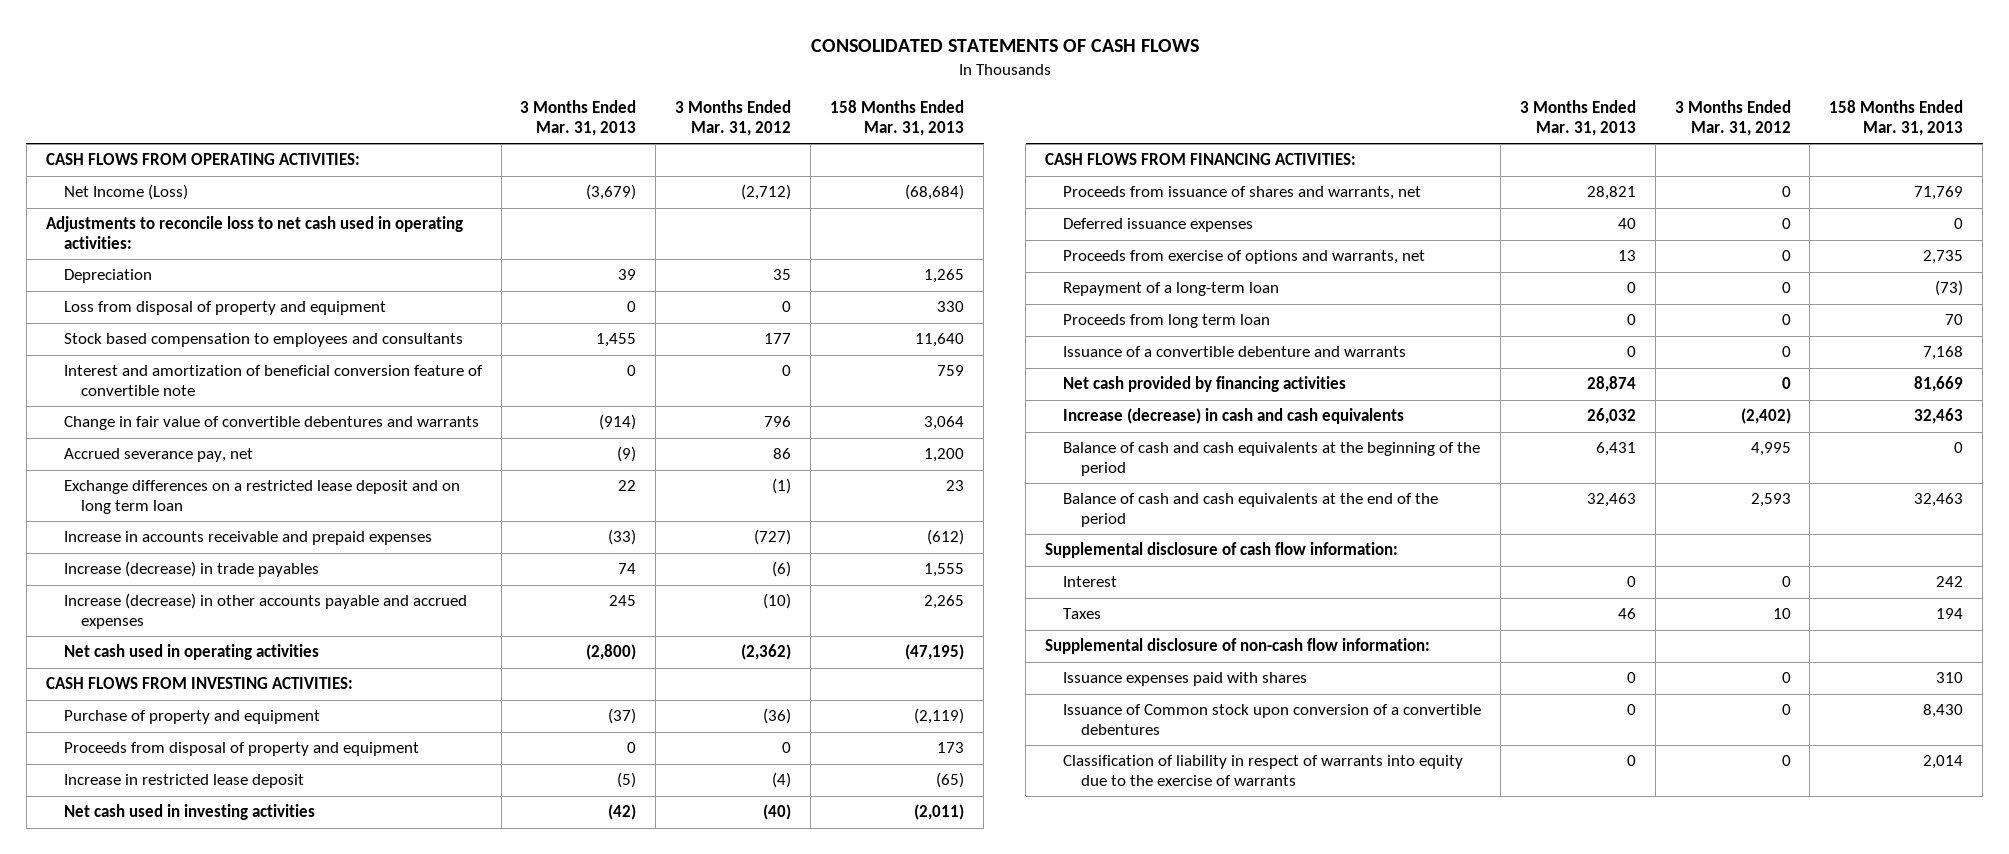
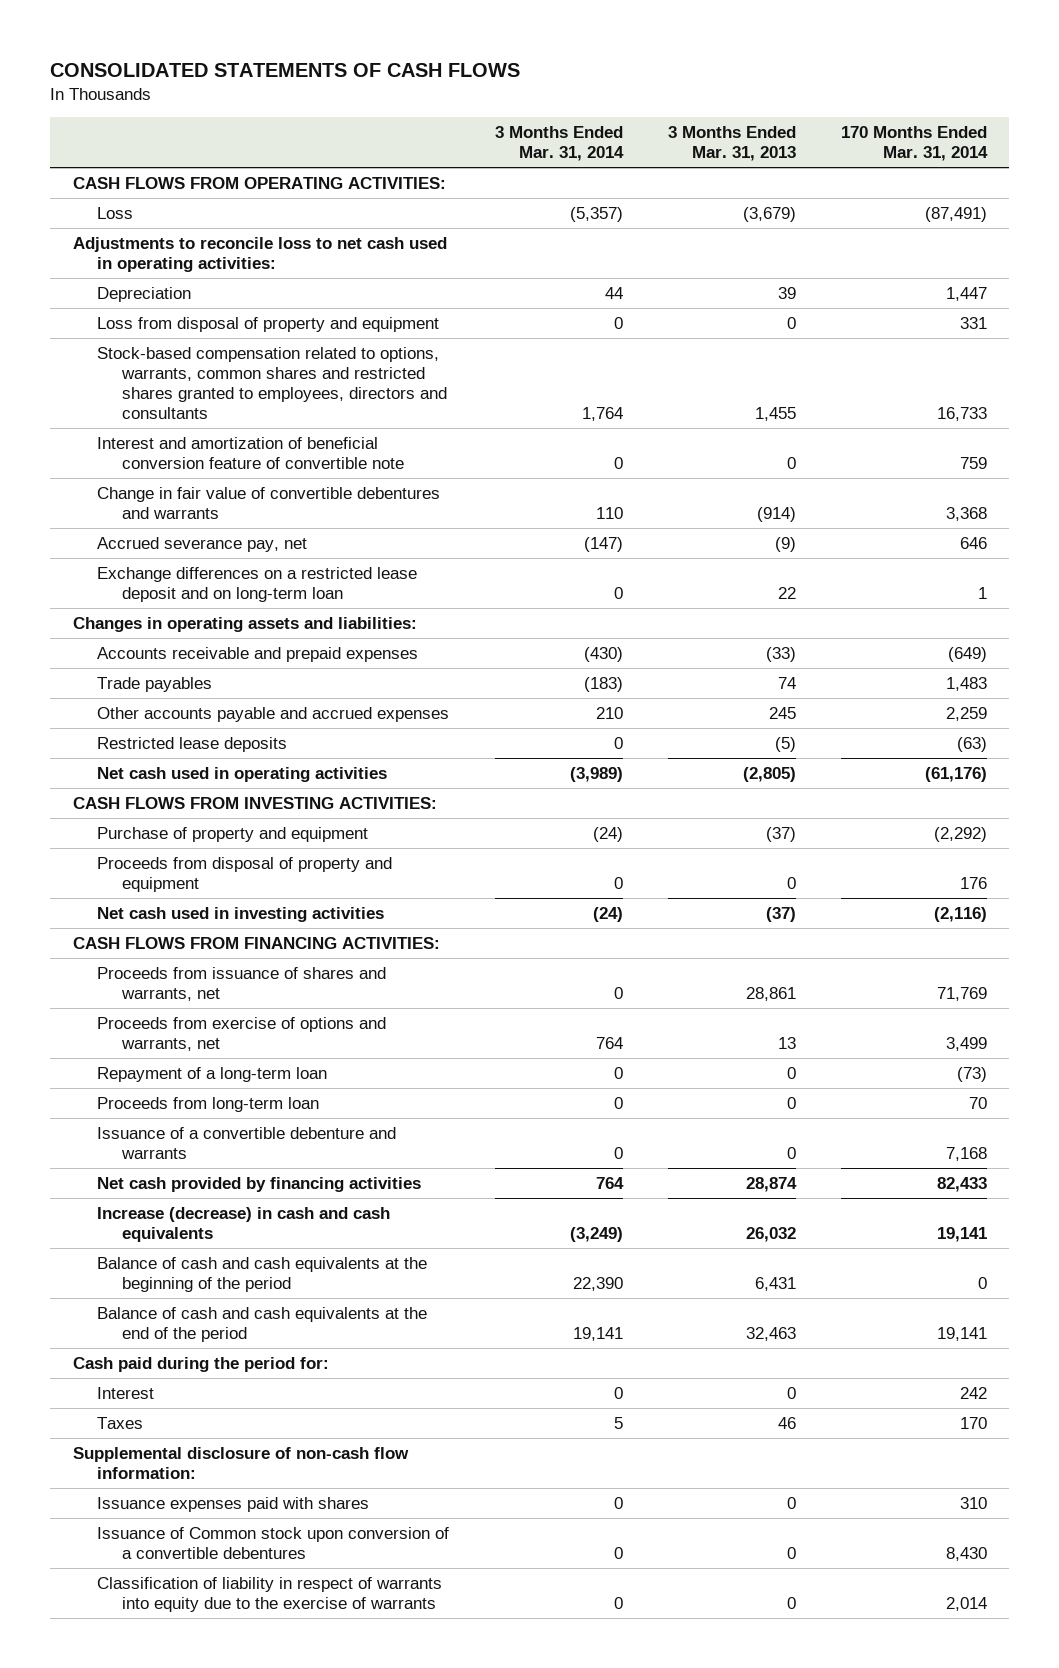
[675,100,792,136] 3 Months Ended Mar. 31, 2012 -> none
[830,100,965,136] 158 Months Ended Mar. 31, 2013 -> none
none -> [494,126,624,162] 3 Months Ended Mar. 31, 2014
none -> [840,126,988,162] 170 Months Ended Mar. 31, 2014
[63,184,188,201] Net Income (Loss) -> [97,206,134,219] Loss
[63,333,463,348] Stock based compensation to employees and consultants -> [97,346,448,420] Stock-based compensation related to options, warrants, common shares and restricted shares granted to employees, directors and consultants
[63,480,460,514] Exchange differences on a restricted lease deposit and on long term loan -> [97,566,418,602] Exchange differences on a restricted lease deposit and on long-term loan
none -> [72,616,417,632] Changes in operating assets and liabilities:
[63,531,432,546] Increase in accounts receivable and prepaid expenses -> [97,646,419,662] Accounts receivable and prepaid expenses
[63,561,319,578] Increase (decrease) in trade payables -> [97,676,213,692] Trade payables
[63,593,467,629] Increase (decrease) in other accounts payable and accrued expenses -> [97,706,450,722] Other accounts payable and accrued expenses
none -> [97,736,288,752] Restricted lease deposits
[586,644,637,661] (2,800) -> [742,766,796,782] (2,805)
[63,774,304,789] Increase in restricted lease deposit -> none
[608,804,637,821] (42) -> [765,906,796,922] (37)
[1062,218,1253,233] Deferred issuance expenses -> none
[1586,186,1636,201] 28,821 -> [745,986,796,1001] 28,861
[1062,314,1270,329] Proceeds from long term loan -> [97,1096,320,1112] Proceeds from long-term loan
[1044,542,1398,559] Supplemental disclosure of cash flow information: -> none
none -> [72,1356,329,1372] Cash paid during the period for:

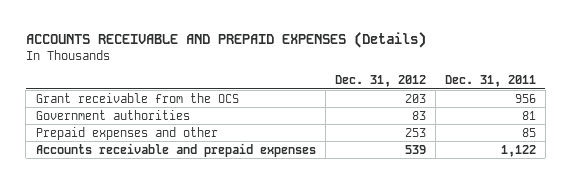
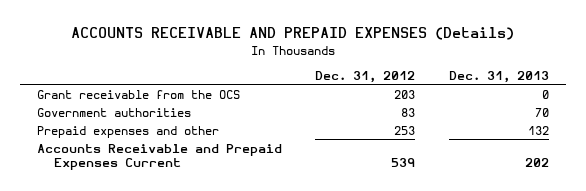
[444,75,536,88] Dec. 31, 2011 -> none
none -> [448,70,549,83] Dec. 31, 2013
[35,142,316,157] Accounts receivable and prepaid expenses -> [36,143,282,170] Accounts Receivable and Prepaid Expenses Current

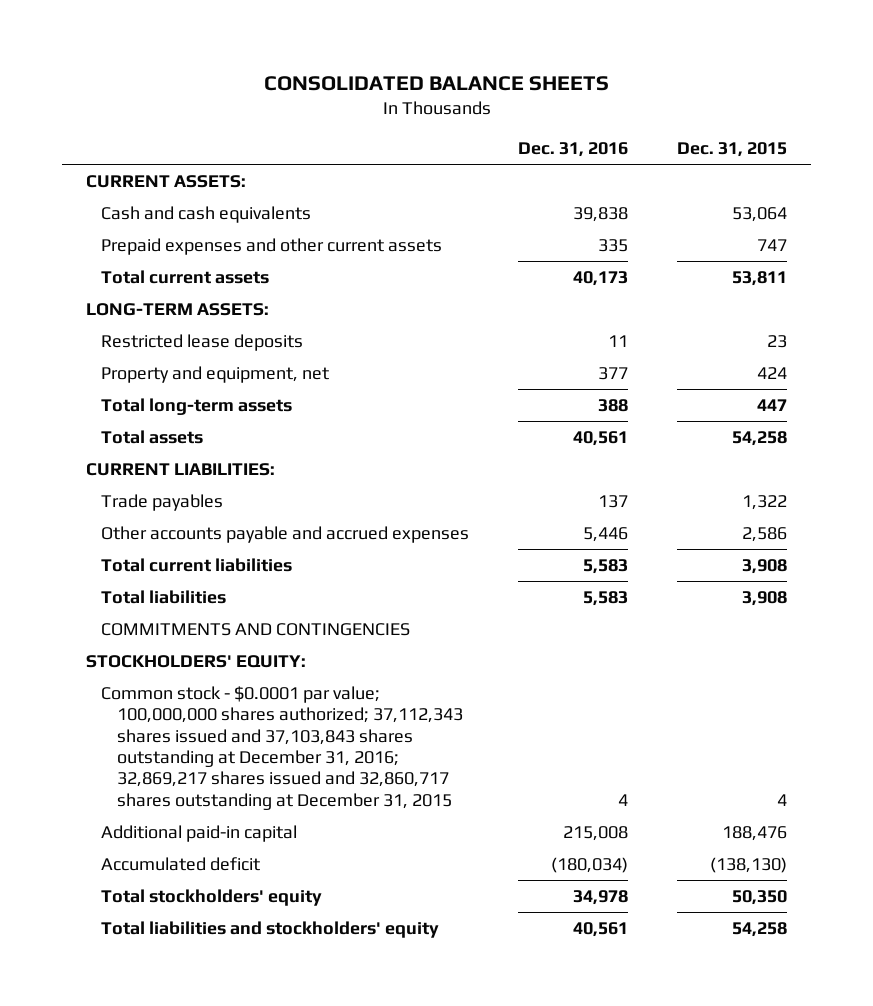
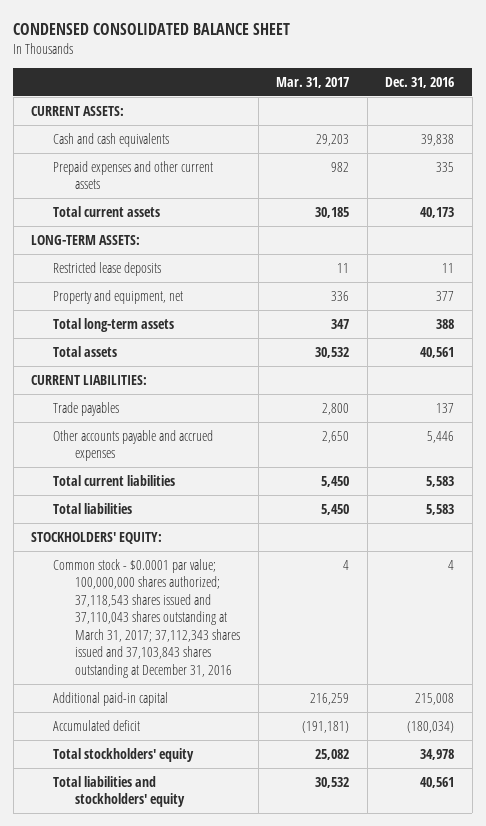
[263,75,609,91] CONSOLIDATED BALANCE SHEETS -> [13,23,291,36] CONDENSED CONSOLIDATED BALANCE SHEET
[677,142,788,158] Dec. 31, 2015 -> none
none -> [276,77,350,89] Mar. 31, 2017
[101,622,411,636] COMMITMENTS AND CONTINGENCIES -> none
[101,685,463,810] Common stock - $0.0001 par value; 100,000,000 shares authorized; 37,112,343 shares issued and 37,103,843 shares outstanding at December 31, 2016; 32,869,217 shares issued and 32,860,717 shares outstanding at December 31, 2015 -> [53,558,241,678] Common stock - $0.0001 par value; 100,000,000 shares authorized; 37,118,543 shares issued and 37,110,043 shares outstanding at March 31, 2017; 37,112,343 shares issued and 37,103,843 shares outstanding at December 31, 2016

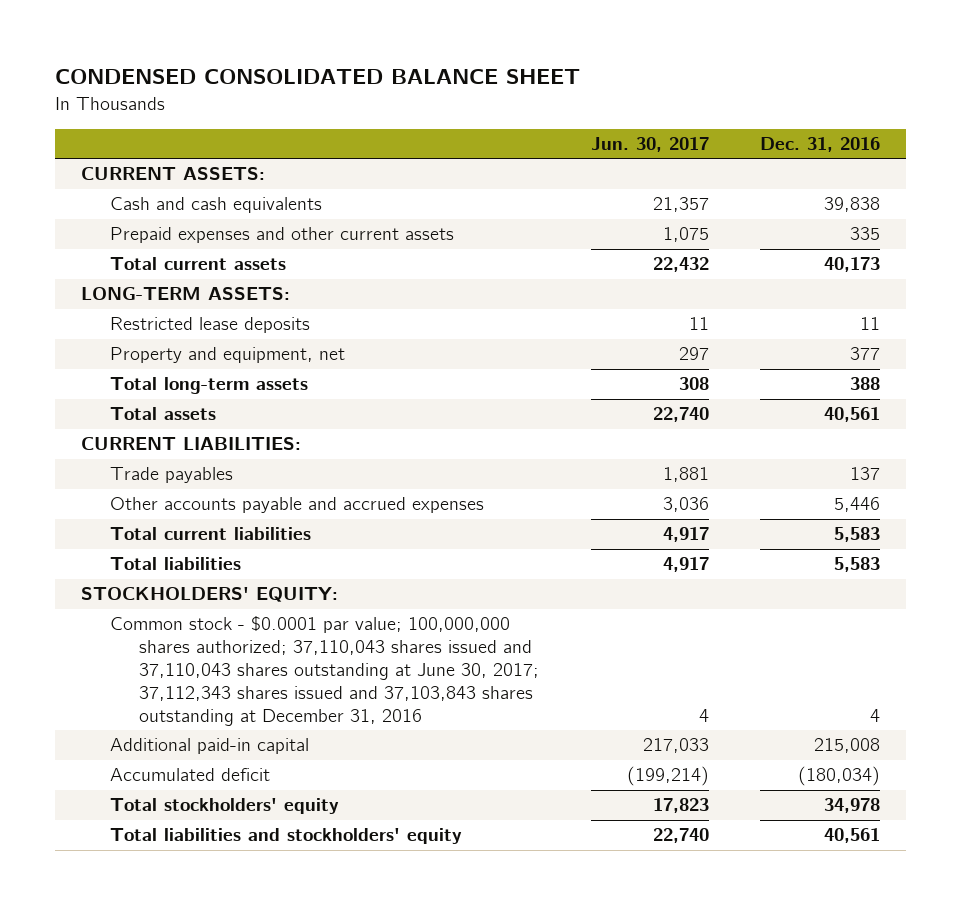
[276,77,350,89] Mar. 31, 2017 -> none
none -> [590,136,709,152] Jun. 30, 2017
[53,558,241,678] Common stock - $0.0001 par value; 100,000,000 shares authorized; 37,118,543 shares issued and 37,110,043 shares outstanding at March 31, 2017; 37,112,343 shares issued and 37,103,843 shares outstanding at December 31, 2016 -> [110,616,540,726] Common stock - $0.0001 par value; 100,000,000 shares authorized; 37,110,043 shares issued and 37,110,043 shares outstanding at June 30, 2017; 37,112,343 shares issued and 37,103,843 shares outstanding at December 31, 2016

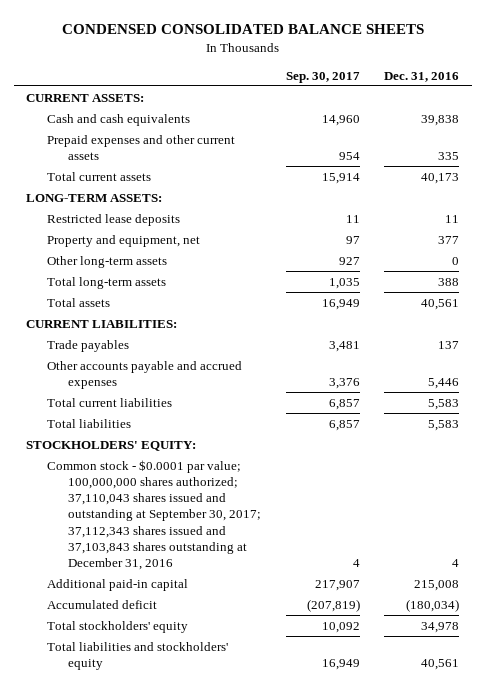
[55,69,581,85] CONDENSED CONSOLIDATED BALANCE SHEET -> [61,24,424,35] CONDENSED CONSOLIDATED BALANCE SHEETS
[590,136,709,152] Jun. 30, 2017 -> none
none -> [285,71,360,83] Sep. 30, 2017
none -> [46,255,167,268] Other long-term assets
[110,616,540,726] Common stock - $0.0001 par value; 100,000,000 shares authorized; 37,110,043 shares issued and 37,110,043 shares outstanding at June 30, 2017; 37,112,343 shares issued and 37,103,843 shares outstanding at December 31, 2016 -> [46,459,261,571] Common stock - $0.0001 par value; 100,000,000 shares authorized; 37,110,043 shares issued and outstanding at September 30, 2017; 37,112,343 shares issued and 37,103,843 shares outstanding at December 31, 2016

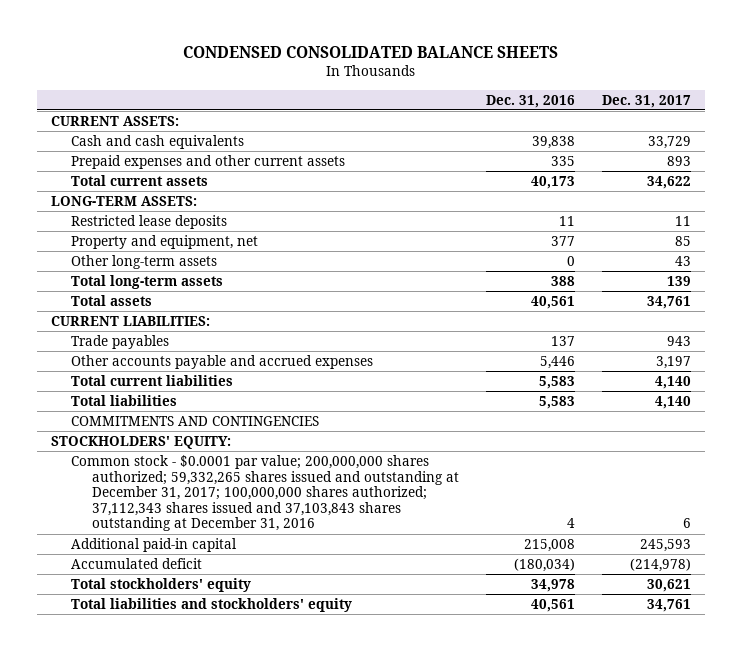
[285,71,360,83] Sep. 30, 2017 -> none
none -> [602,94,692,108] Dec. 31, 2017
none -> [71,416,320,427] COMMITMENTS AND CONTINGENCIES
[46,459,261,571] Common stock - $0.0001 par value; 100,000,000 shares authorized; 37,110,043 shares issued and outstanding at September 30, 2017; 37,112,343 shares issued and 37,103,843 shares outstanding at December 31, 2016 -> [71,455,460,532] Common stock - $0.0001 par value; 200,000,000 shares authorized; 59,332,265 shares issued and outstanding at December 31, 2017; 100,000,000 shares authorized; 37,112,343 shares issued and 37,103,843 shares outstanding at December 31, 2016

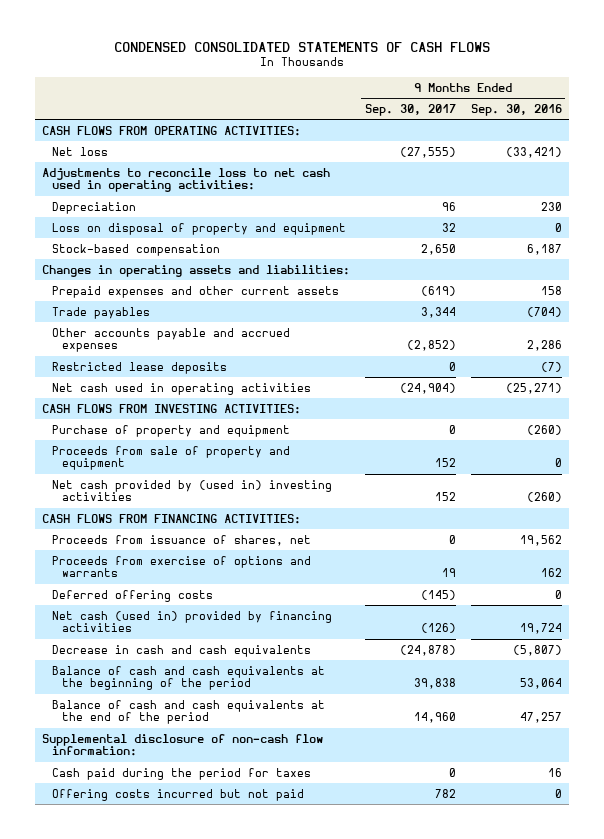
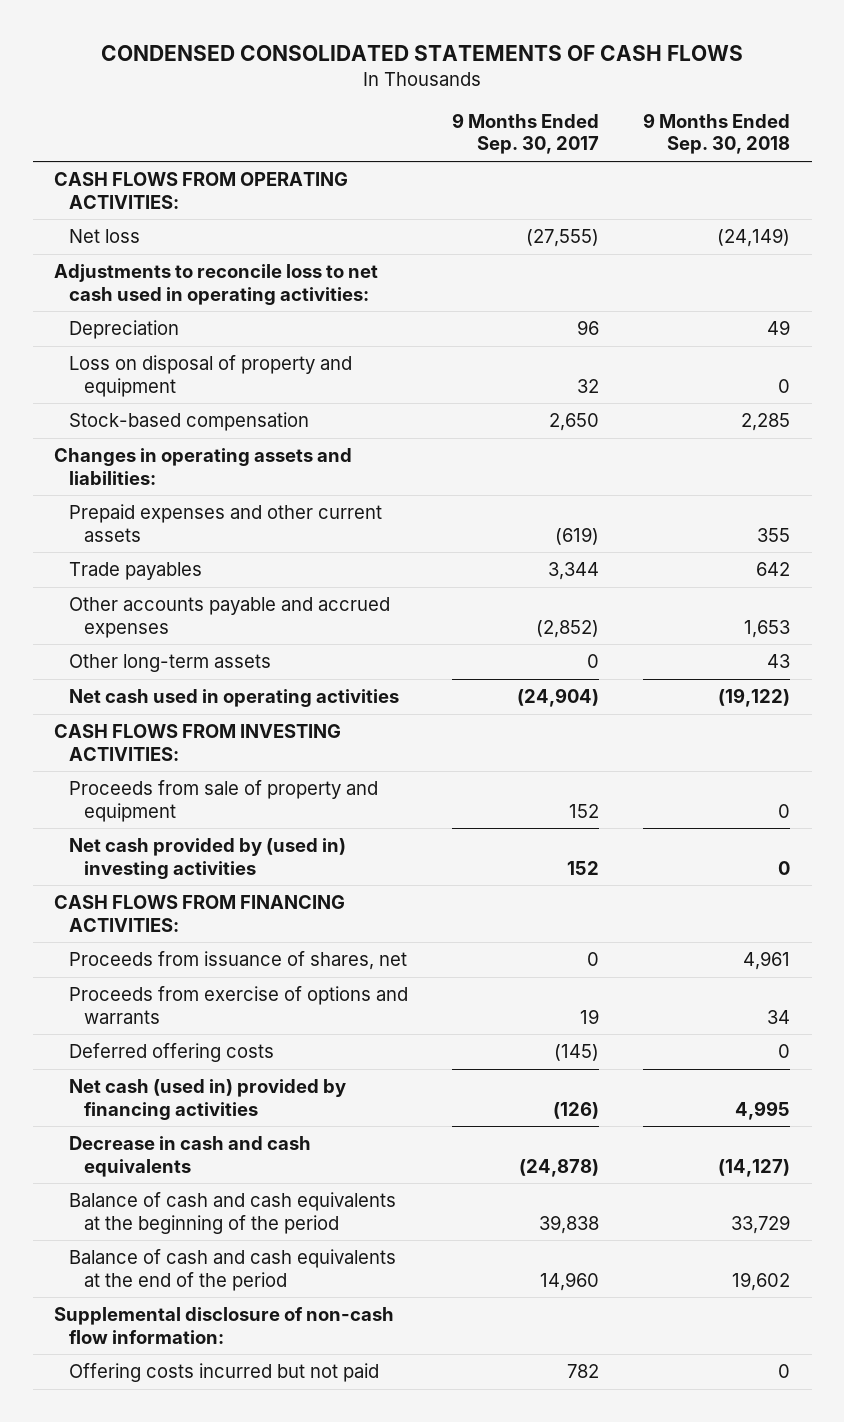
[470,103,562,116] Sep. 30, 2016 -> none
none -> [642,113,790,155] 9 Months Ended Sep. 30, 2018
[52,361,228,374] Restricted lease deposits -> none
none -> [69,654,272,673] Other long-term assets
[52,424,291,437] Purchase of property and equipment -> none
[52,767,312,780] Cash paid during the period for taxes -> none

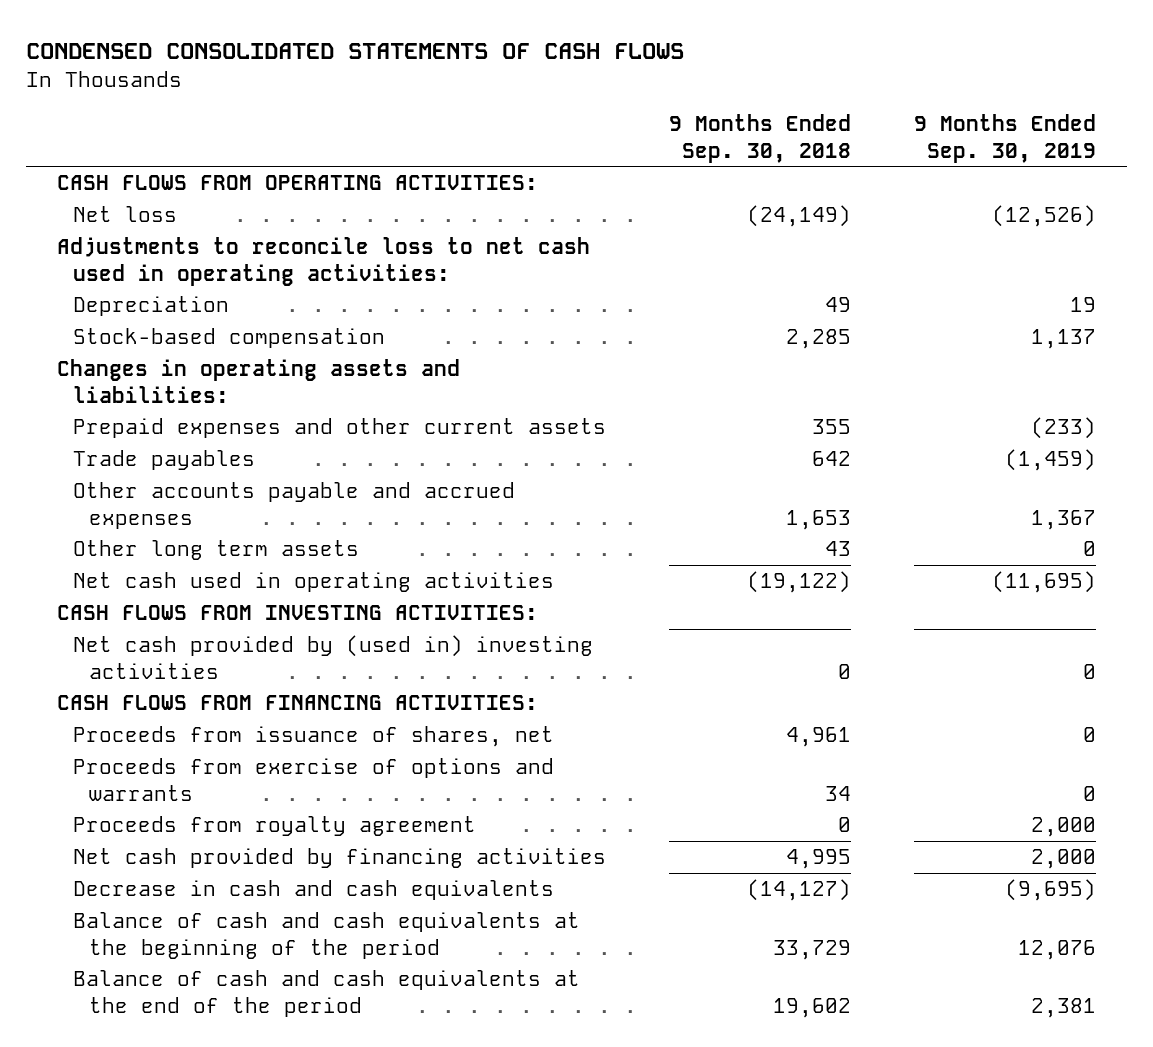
[452,113,600,155] 9 Months Ended Sep. 30, 2017 -> none
none -> [913,114,1096,163] 9 Months Ended Sep. 30, 2019
[69,355,353,397] Loss on disposal of property and equipment -> none
[69,654,272,673] Other long-term assets -> [73,540,360,561] Other long term assets
[69,780,379,822] Proceeds from sale of property and equipment -> none
[69,1043,275,1063] Deferred offering costs -> none
none -> [73,816,477,837] Proceeds from royalty agreement
[69,1079,347,1120] Net cash (used in) provided by financing activities -> [73,848,607,869] Net cash provided by financing activities
[54,1307,395,1344] Supplemental disclosure of non-cash flow information: -> none
[69,1363,380,1383] Offering costs incurred but not paid -> none

